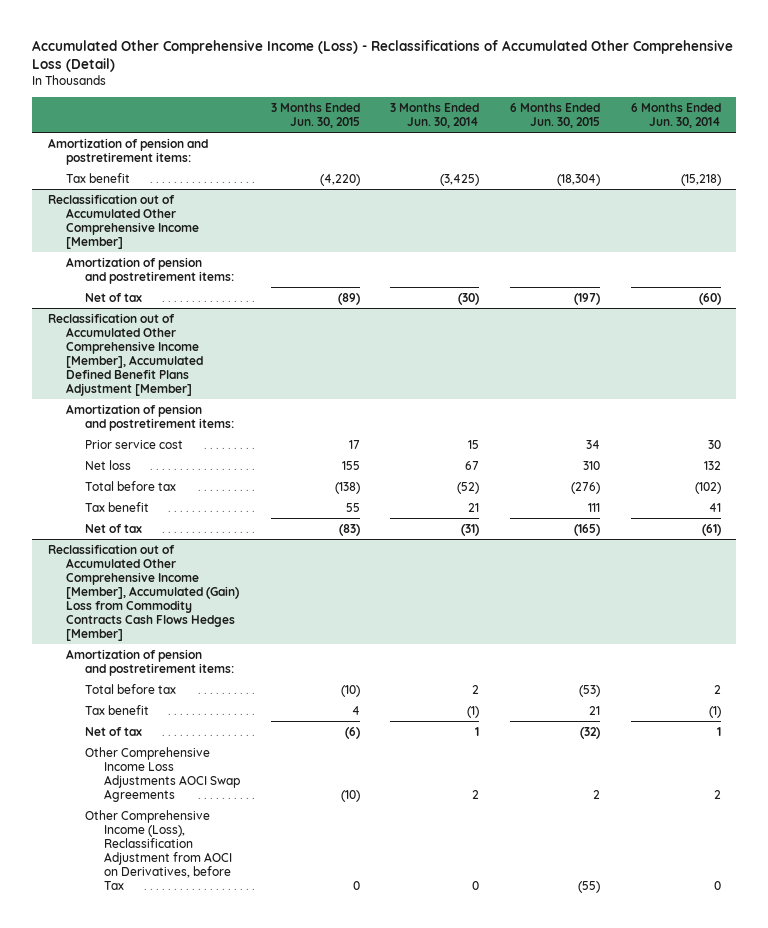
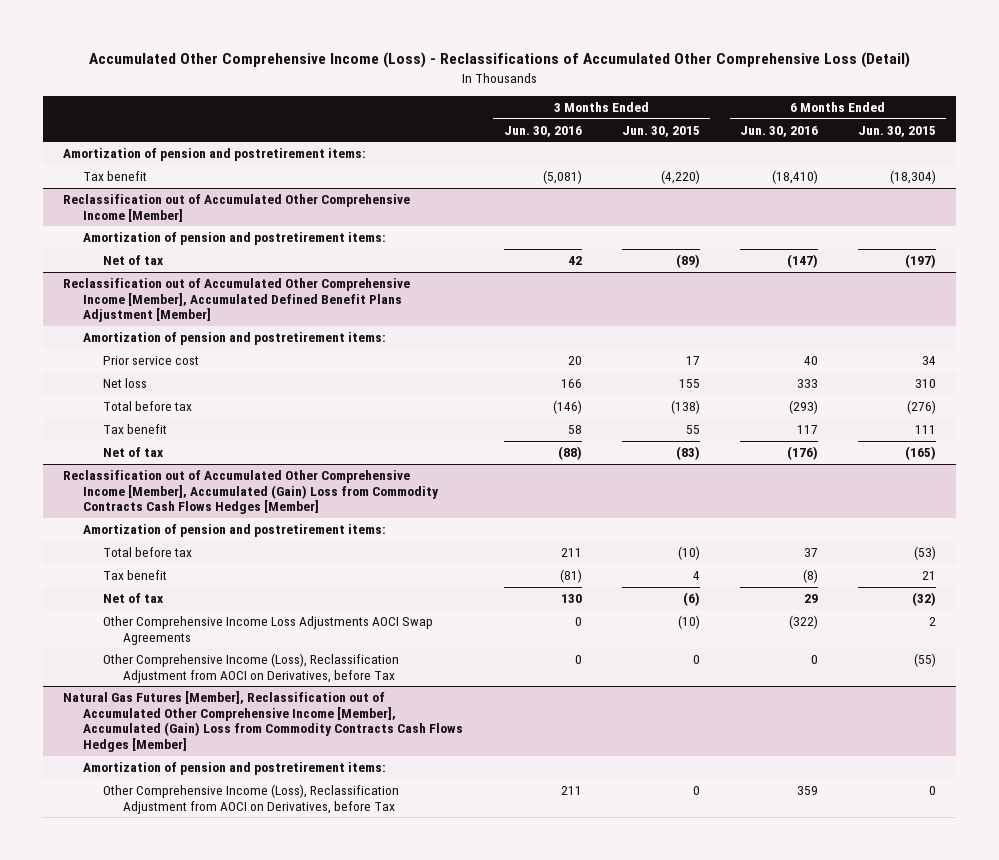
[390,102,480,128] 3 Months Ended Jun. 30, 2014 -> none
[630,102,721,128] 6 Months Ended Jun. 30, 2014 -> none
none -> [503,125,582,137] Jun. 30, 2016
none -> [739,125,818,137] Jun. 30, 2016
none -> [63,691,464,753] Natural Gas Futures [Member], Reclassification out of Accumulated Other Comprehensive Income [Member], Accumulated (Gain) Loss from Commodity Contracts Cash Flows Hedges [Member]
none -> [83,762,387,776] Amortization of pension and postretirement items:
none -> [103,784,400,814] Other Comprehensive Income (Loss), Reclassification Adjustment from AOCI on Derivatives, before Tax

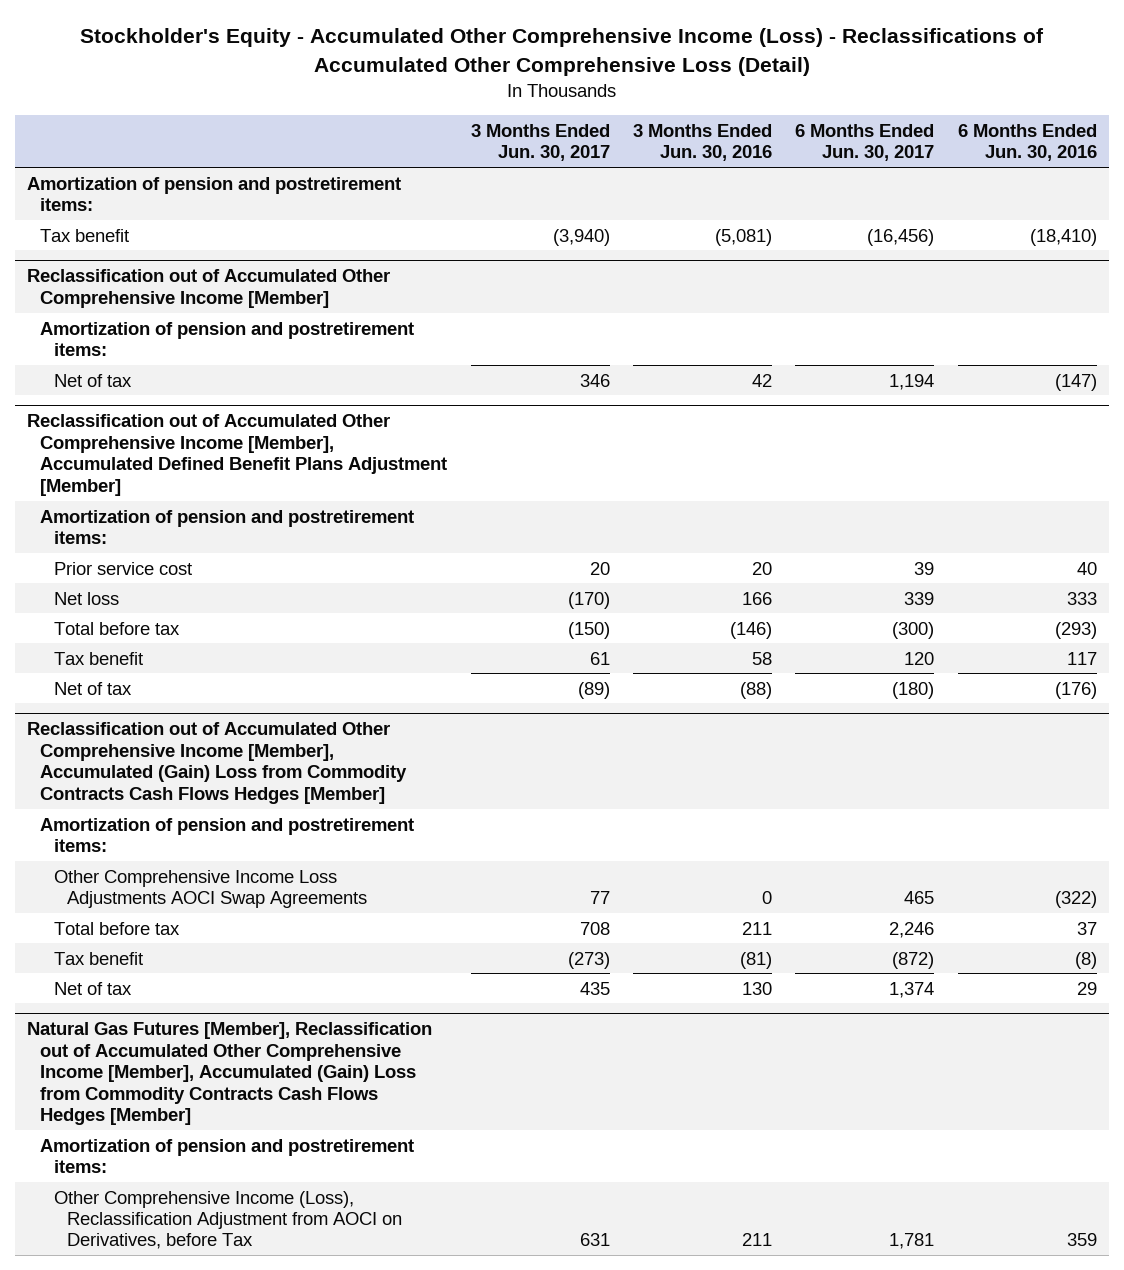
[88,52,910,69] Accumulated Other Comprehensive Income (Loss) - Reclassifications of Accumulated Other Comprehensive Loss (Detail) -> [79,28,1044,76] Stockholder's Equity - Accumulated Other Comprehensive Income (Loss) - Reclassifications of Accumulated Other Comprehensive Loss (Detail)
[621,125,700,137] Jun. 30, 2015 -> none
[857,125,936,137] Jun. 30, 2015 -> none
none -> [470,123,610,162] 3 Months Ended Jun. 30, 2017
none -> [795,123,935,162] 6 Months Ended Jun. 30, 2017
[103,616,434,645] Other Comprehensive Income Loss Adjustments AOCI Swap Agreements -> [53,869,368,909] Other Comprehensive Income Loss Adjustments AOCI Swap Agreements
[103,653,400,683] Other Comprehensive Income (Loss), Reclassification Adjustment from AOCI on Derivatives, before Tax -> none

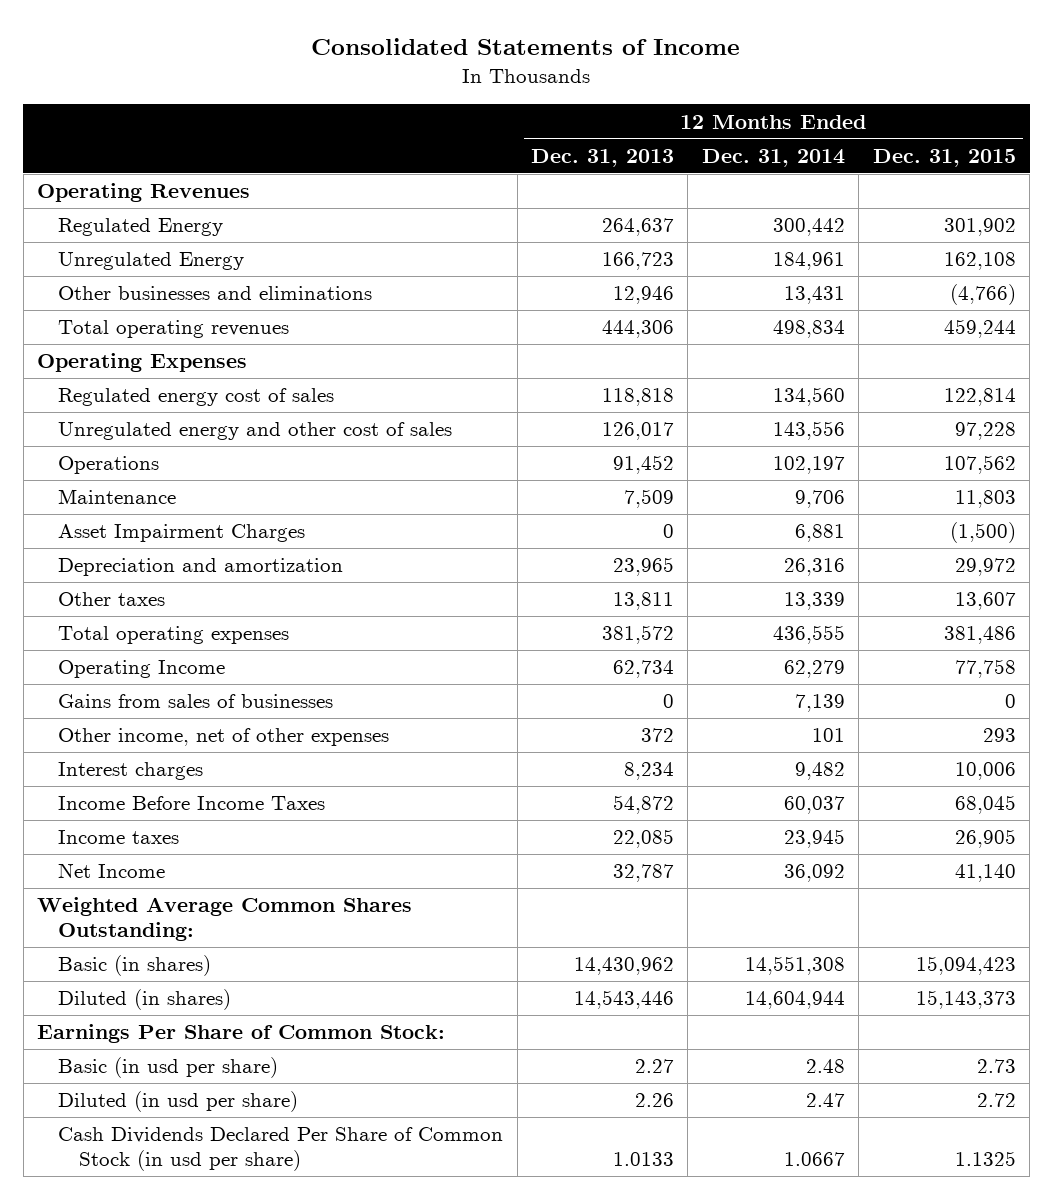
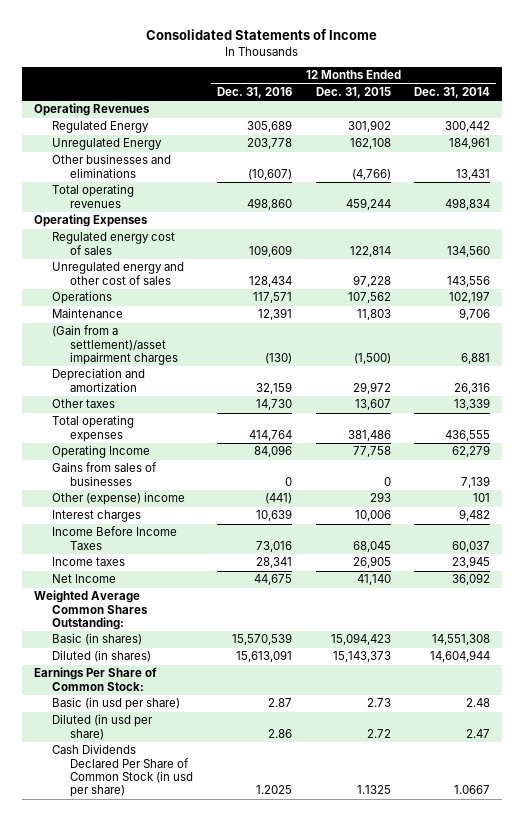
[530,148,674,167] Dec. 31, 2013 -> none
none -> [216,87,292,99] Dec. 31, 2016
[58,524,306,543] Asset Impairment Charges -> [52,325,178,366] (Gain from a settlement)/asset impairment charges
[58,728,390,747] Other income, net of other expenses -> [52,492,186,506] Other (expense) income

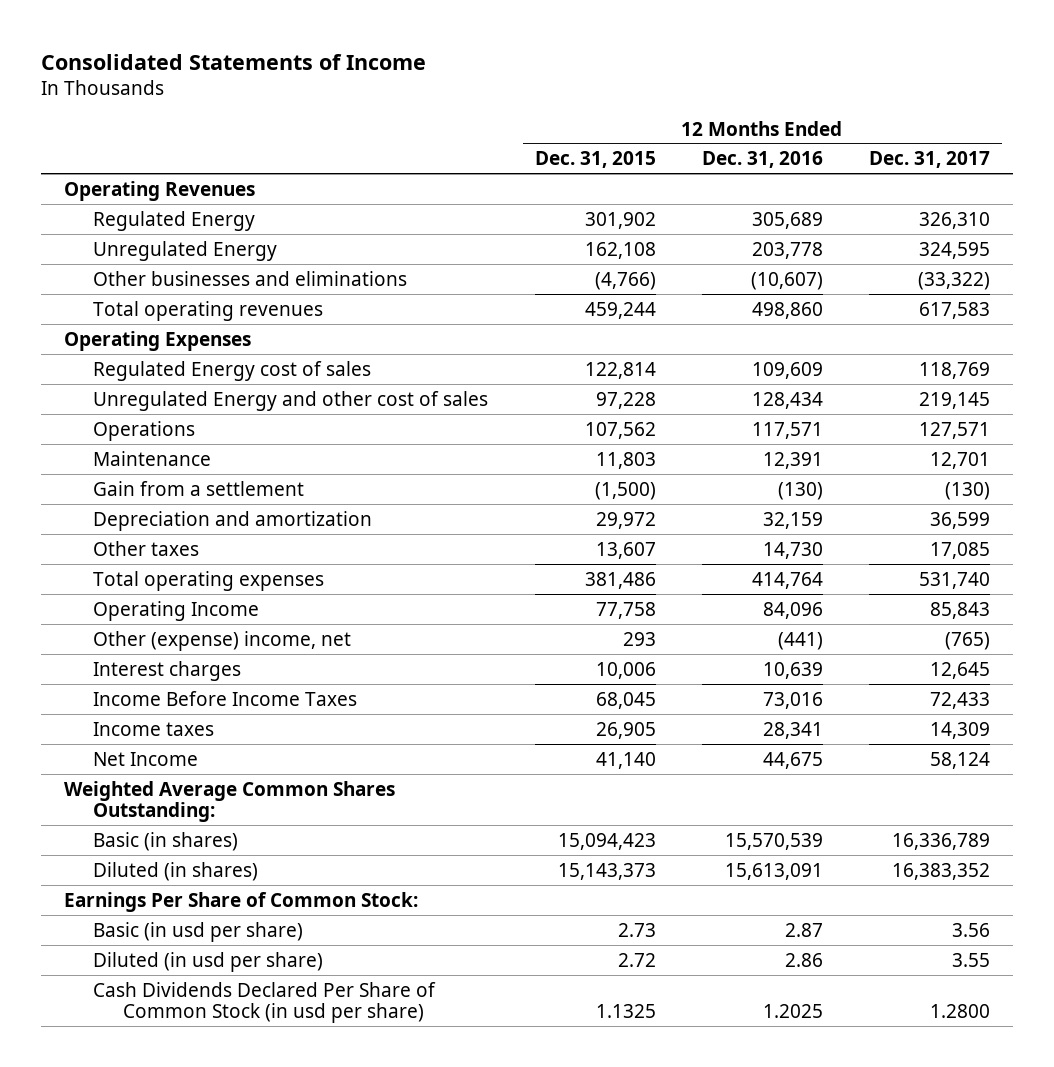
[414,87,491,99] Dec. 31, 2014 -> none
none -> [869,151,991,169] Dec. 31, 2017
[52,232,176,255] Regulated energy cost of sales -> [93,360,372,381] Regulated Energy cost of sales
[52,262,185,285] Unregulated energy and other cost of sales -> [93,390,489,411] Unregulated Energy and other cost of sales
[52,325,178,366] (Gain from a settlement)/asset impairment charges -> [93,480,305,496] Gain from a settlement
[52,462,158,486] Gains from sales of businesses -> none
[52,492,186,506] Other (expense) income -> [93,630,352,651] Other (expense) income, net

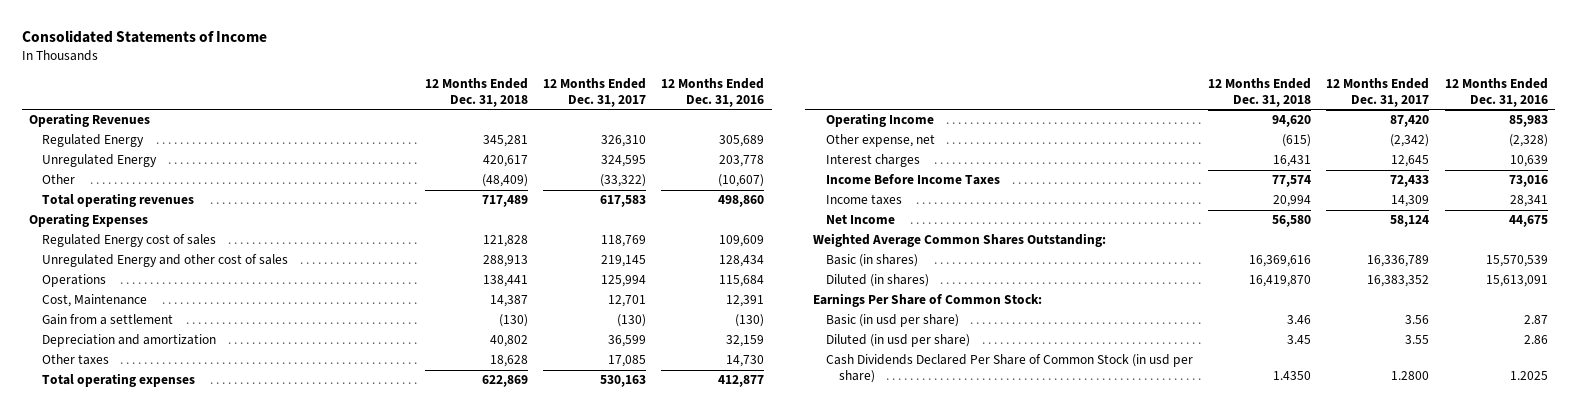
[534,151,656,169] Dec. 31, 2015 -> none
none -> [424,78,528,107] 12 Months Ended Dec. 31, 2018
[93,270,408,286] Other businesses and eliminations -> [42,174,76,185] Other
[751,421,823,439] 117,571 -> [719,275,765,288] 115,684
[919,421,991,439] 127,571 -> [600,275,646,288] 125,994
[93,450,212,466] Maintenance -> [42,294,148,308] Cost, Maintenance
[751,571,823,589] 414,764 -> [718,375,765,388] 412,877
[919,571,991,589] 531,740 -> [599,375,646,388] 530,163
[762,601,823,619] 84,096 -> [1508,115,1548,128] 85,983
[930,601,991,619] 85,843 -> [1390,115,1430,128] 87,420
[93,630,352,651] Other (expense) income, net -> [825,134,935,148] Other expense, net
[777,631,823,650] (441) -> [1508,134,1548,148] (2,328)
[945,631,991,650] (765) -> [1390,134,1430,148] (2,342)

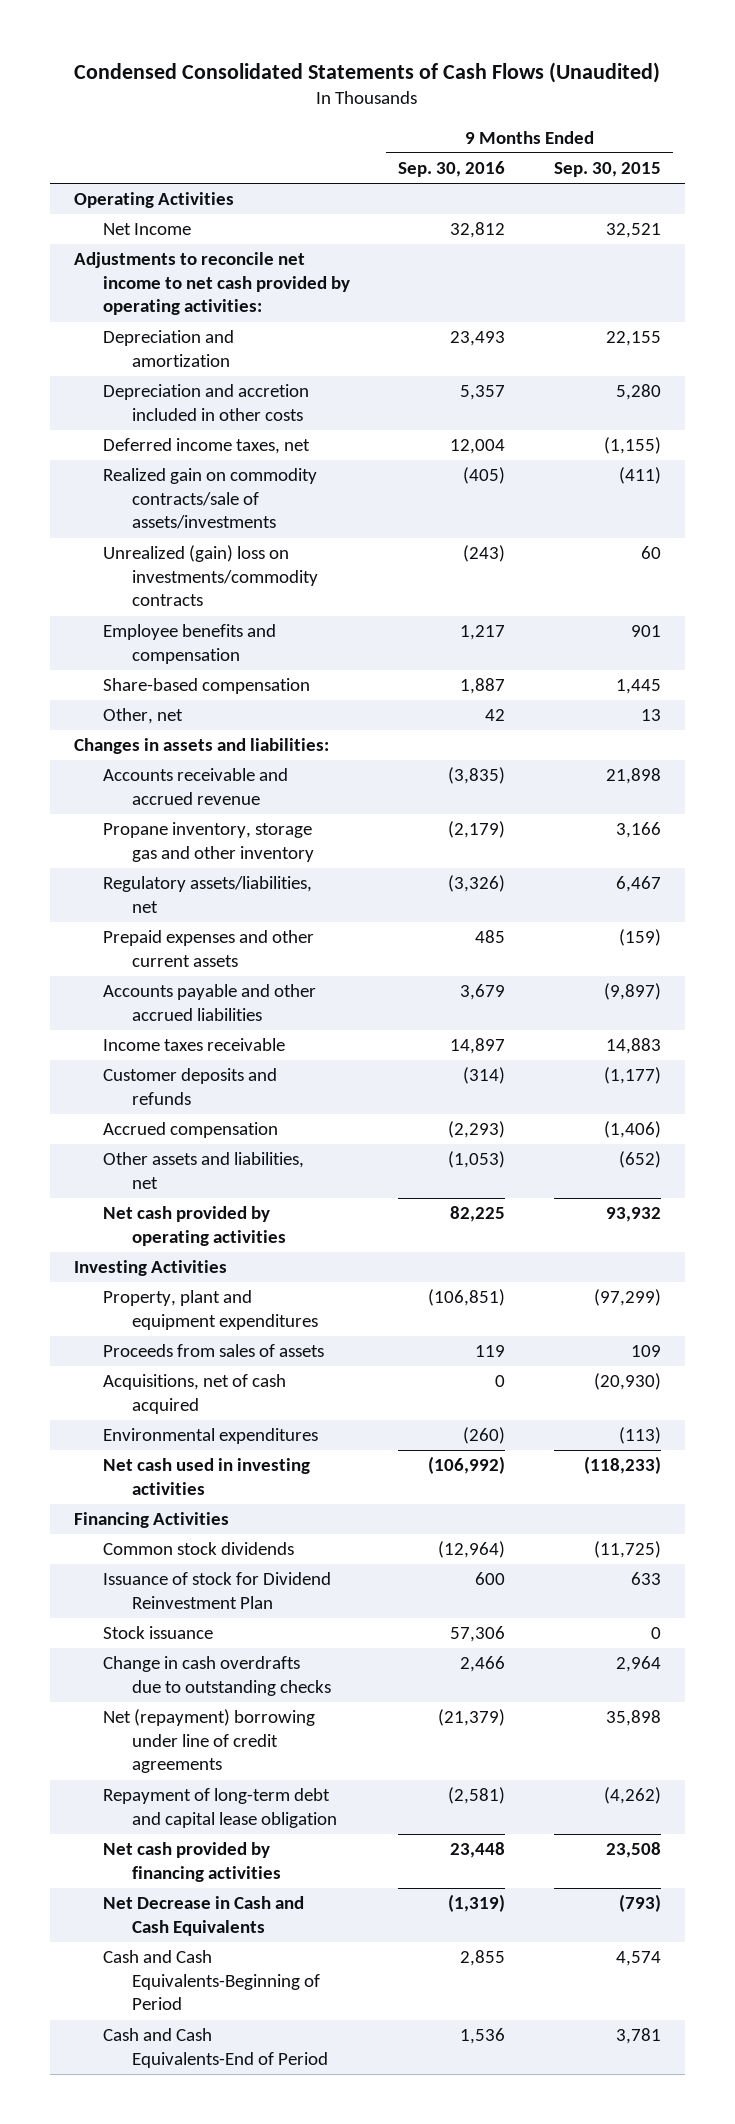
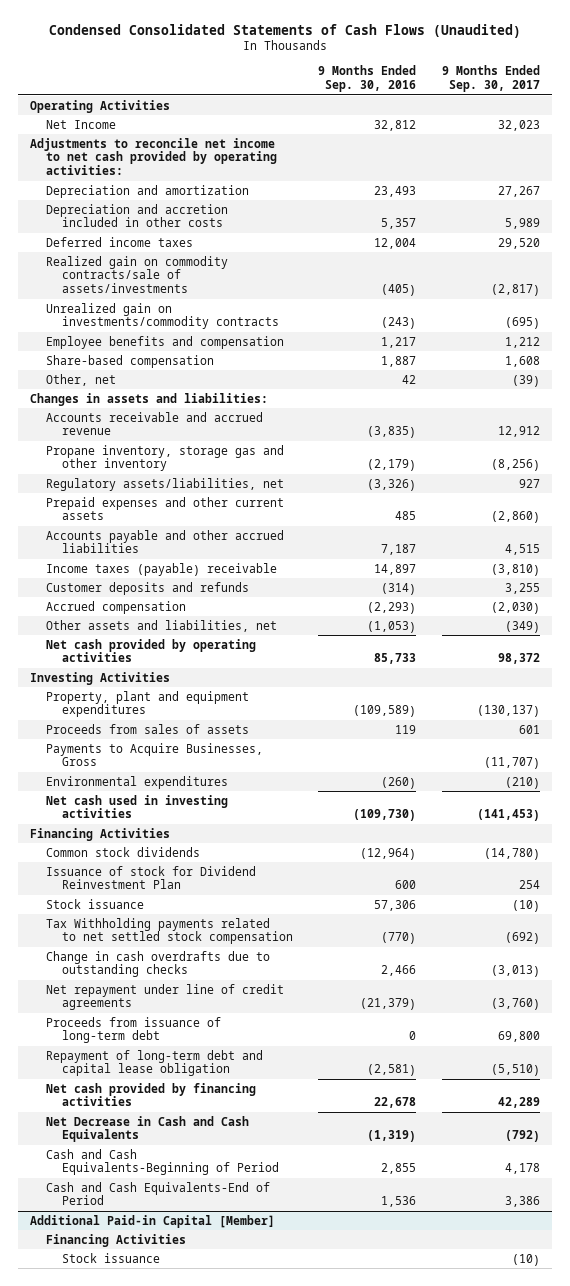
[553,162,661,178] Sep. 30, 2015 -> none
none -> [441,65,540,93] 9 Months Ended Sep. 30, 2017
[102,438,310,455] Deferred income taxes, net -> [46,236,194,247] Deferred income taxes
[102,545,319,607] Unrealized (gain) loss on investments/commodity contracts -> [46,302,280,330] Unrealized gain on investments/commodity contracts
[460,984,506,1001] 3,679 -> [381,544,417,556] 7,187
[102,1038,285,1052] Income taxes receivable -> [46,562,278,576] Income taxes (payable) receivable
[450,1206,506,1223] 82,225 -> [374,653,417,665] 85,733
[428,1289,506,1307] (106,851) -> [353,705,417,718] (109,589)
[102,1374,286,1414] Acquisitions, net of cash acquired -> none
none -> [46,742,264,767] Payments to Acquire Businesses, Gross
[428,1456,506,1475] (106,992) -> [353,809,417,822] (109,730)
none -> [46,917,294,945] Tax Withholding payments related to net settled stock compensation
[102,1709,315,1774] Net (repayment) borrowing under line of credit agreements -> [46,983,285,1011] Net repayment under line of credit agreements
none -> [46,1016,222,1044] Proceeds from issuance of long-term debt
[450,1842,506,1859] 23,448 -> [374,1097,417,1109] 22,678
none -> [30,1214,276,1228] Additional Paid-in Capital [Member]
none -> [46,1233,187,1247] Financing Activities
none -> [62,1252,161,1263] Stock issuance

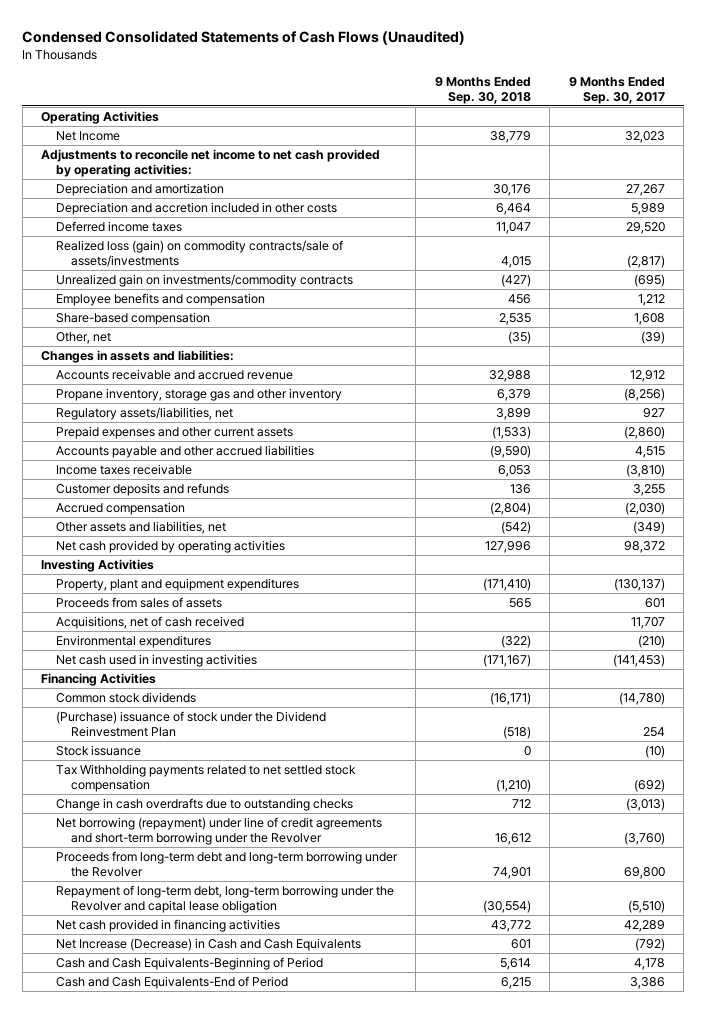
[318,65,417,93] 9 Months Ended Sep. 30, 2016 -> none
none -> [434,76,531,104] 9 Months Ended Sep. 30, 2018
[46,255,229,293] Realized gain on commodity contracts/sale of assets/investments -> [55,240,343,268] Realized loss (gain) on commodity contracts/sale of assets/investments
[46,562,278,576] Income taxes (payable) receivable -> [55,464,192,476] Income taxes receivable
[46,742,264,767] Payments to Acquire Businesses, Gross -> none
none -> [55,616,244,630] Acquisitions, net of cash received
[46,865,257,890] Issuance of stock for Dividend Reinvestment Plan -> [55,711,326,738] (Purchase) issuance of stock under the Dividend Reinvestment Plan
[46,983,285,1011] Net repayment under line of credit agreements -> [55,817,382,846] Net borrowing (repayment) under line of credit agreements and short-term borrowing under the Revolver
[46,1016,222,1044] Proceeds from issuance of long-term debt -> [55,851,398,878] Proceeds from long-term debt and long-term borrowing under the Revolver
[46,1049,264,1077] Repayment of long-term debt and capital lease obligation -> [55,885,394,914] Repayment of long-term debt, long-term borrowing under the Revolver and capital lease obligation
[46,1082,257,1107] Net cash provided by financing activities -> [55,919,280,933] Net cash provided in financing activities
[46,1115,250,1143] Net Decrease in Cash and Cash Equivalents -> [55,938,361,952] Net Increase (Decrease) in Cash and Cash Equivalents
[30,1214,276,1228] Additional Paid-in Capital [Member] -> none
[46,1233,187,1247] Financing Activities -> none
[62,1252,161,1263] Stock issuance -> none

